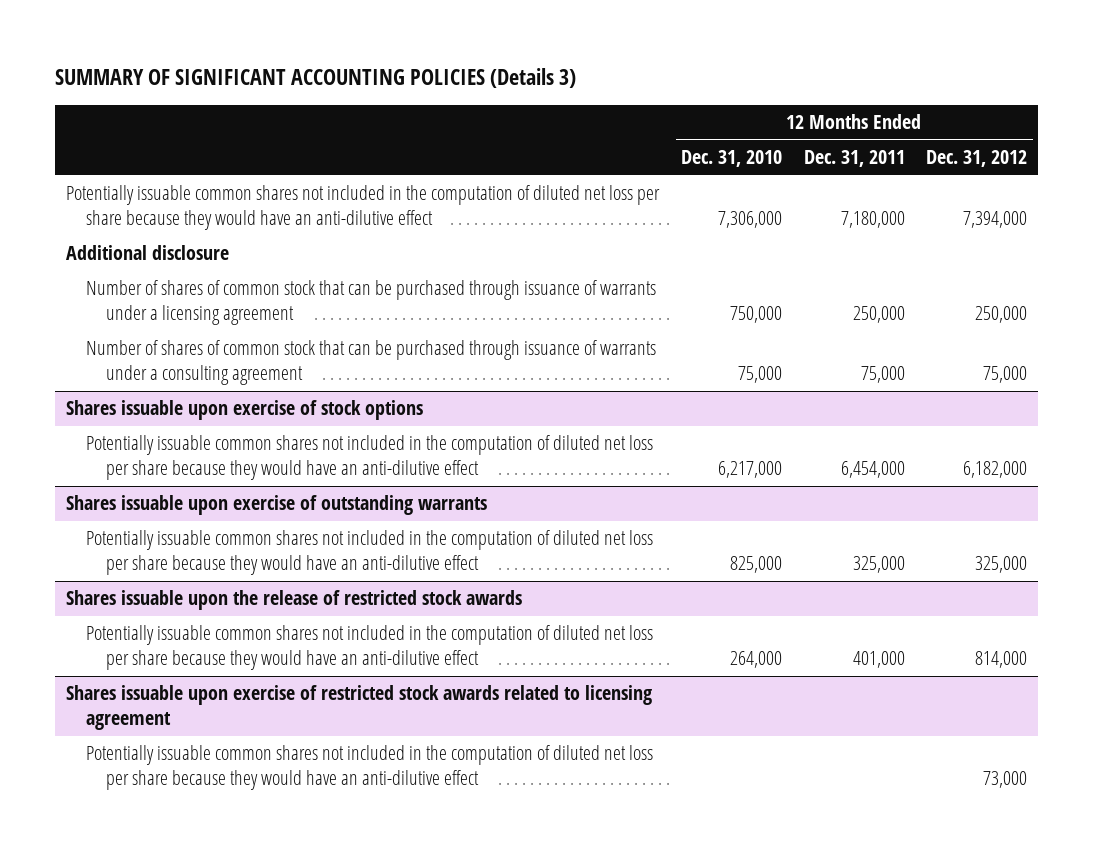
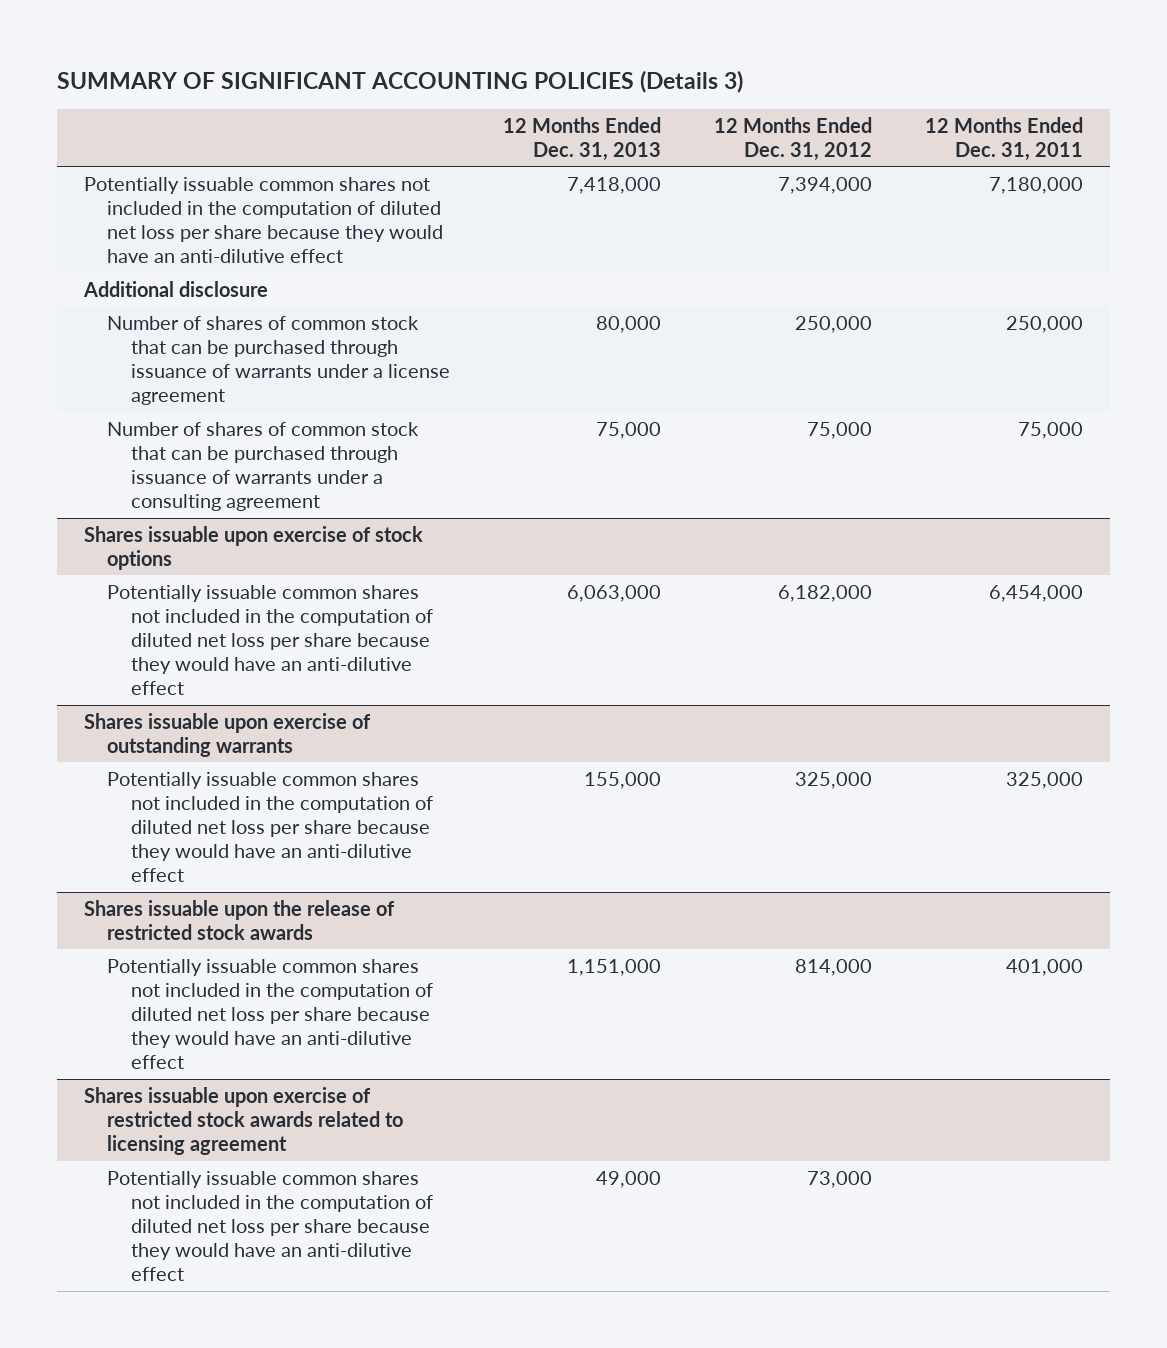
[680,150,782,168] Dec. 31, 2010 -> none
none -> [503,116,662,161] 12 Months Ended Dec. 31, 2013
[86,280,657,326] Number of shares of common stock that can be purchased through issuance of warrants under a licensing agreement -> [107,315,451,406] Number of shares of common stock that can be purchased through issuance of warrants under a license agreement

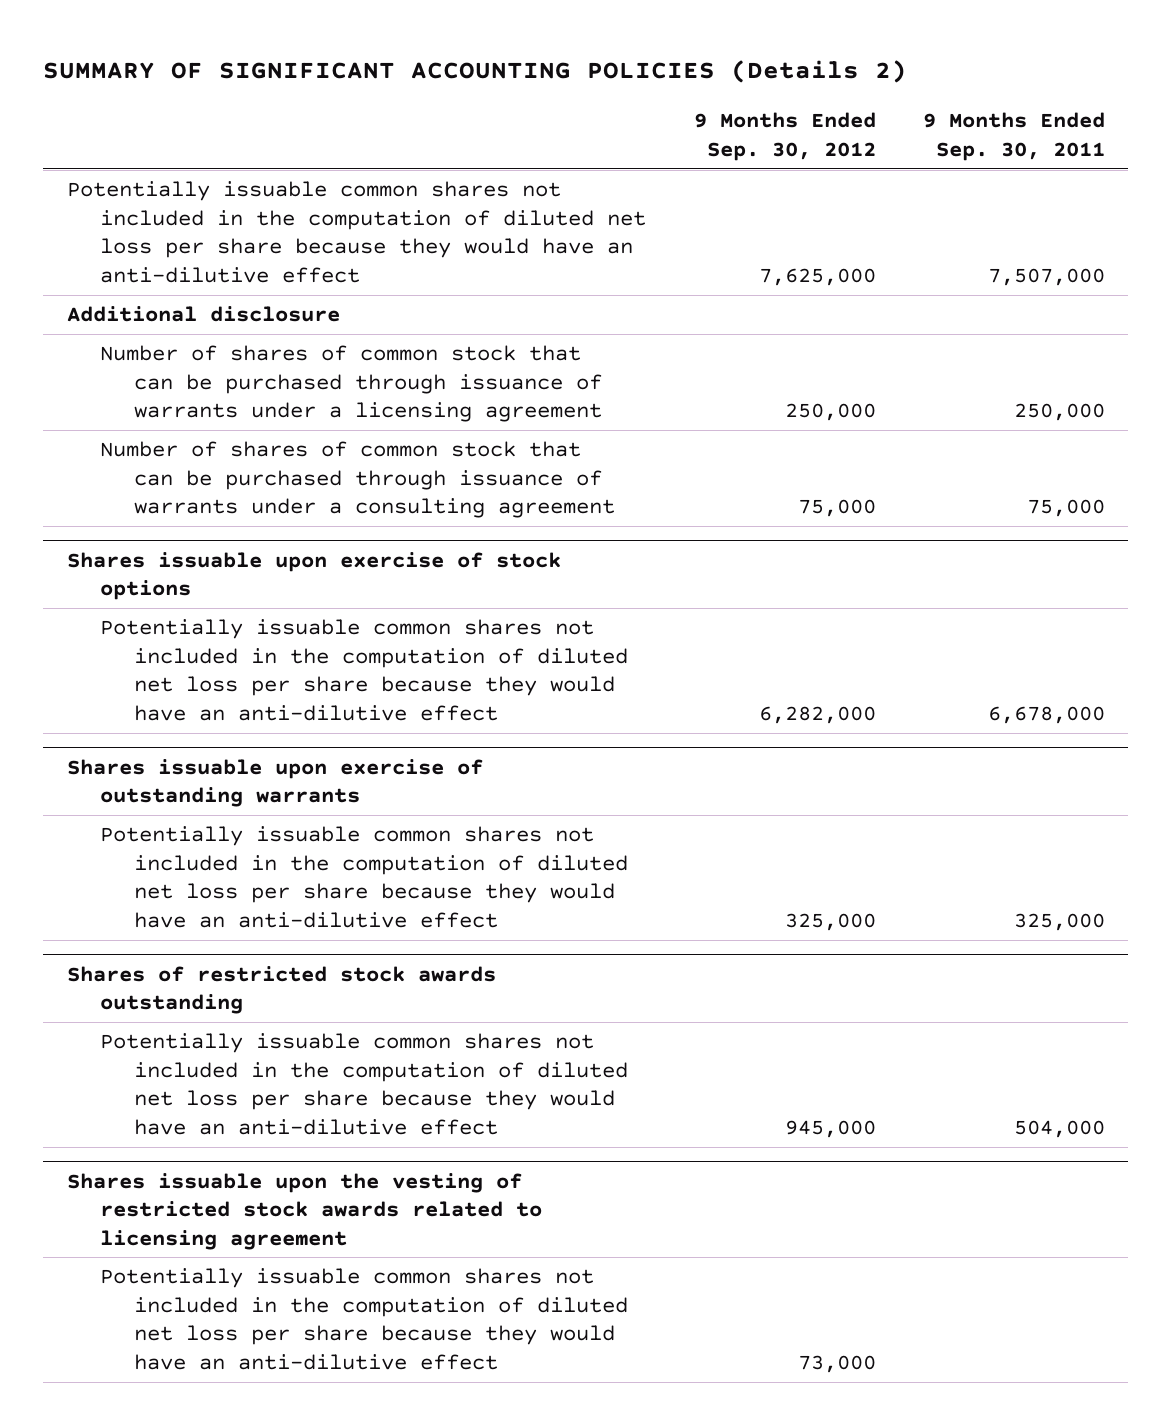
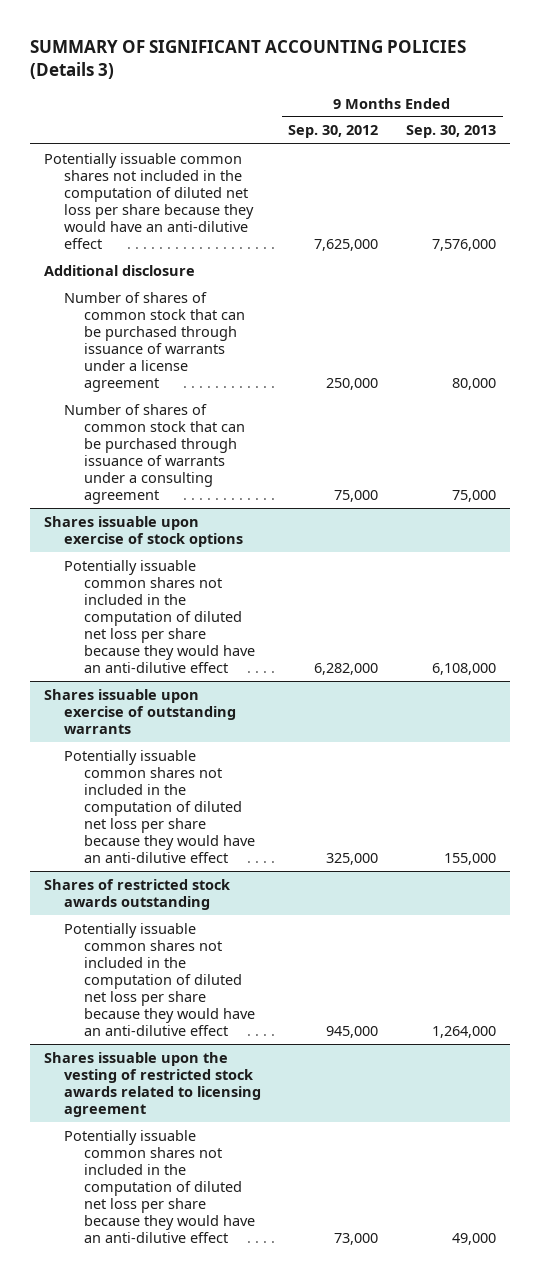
[43,60,908,84] SUMMARY OF SIGNIFICANT ACCOUNTING POLICIES (Details 2) -> [30,40,467,79] SUMMARY OF SIGNIFICANT ACCOUNTING POLICIES (Details 3)
[922,112,1105,161] 9 Months Ended Sep. 30, 2011 -> none
none -> [405,125,496,139] Sep. 30, 2013
[100,345,602,423] Number of shares of common stock that can be purchased through issuance of warrants under a licensing agreement -> [64,291,245,392] Number of shares of common stock that can be purchased through issuance of warrants under a license agreement

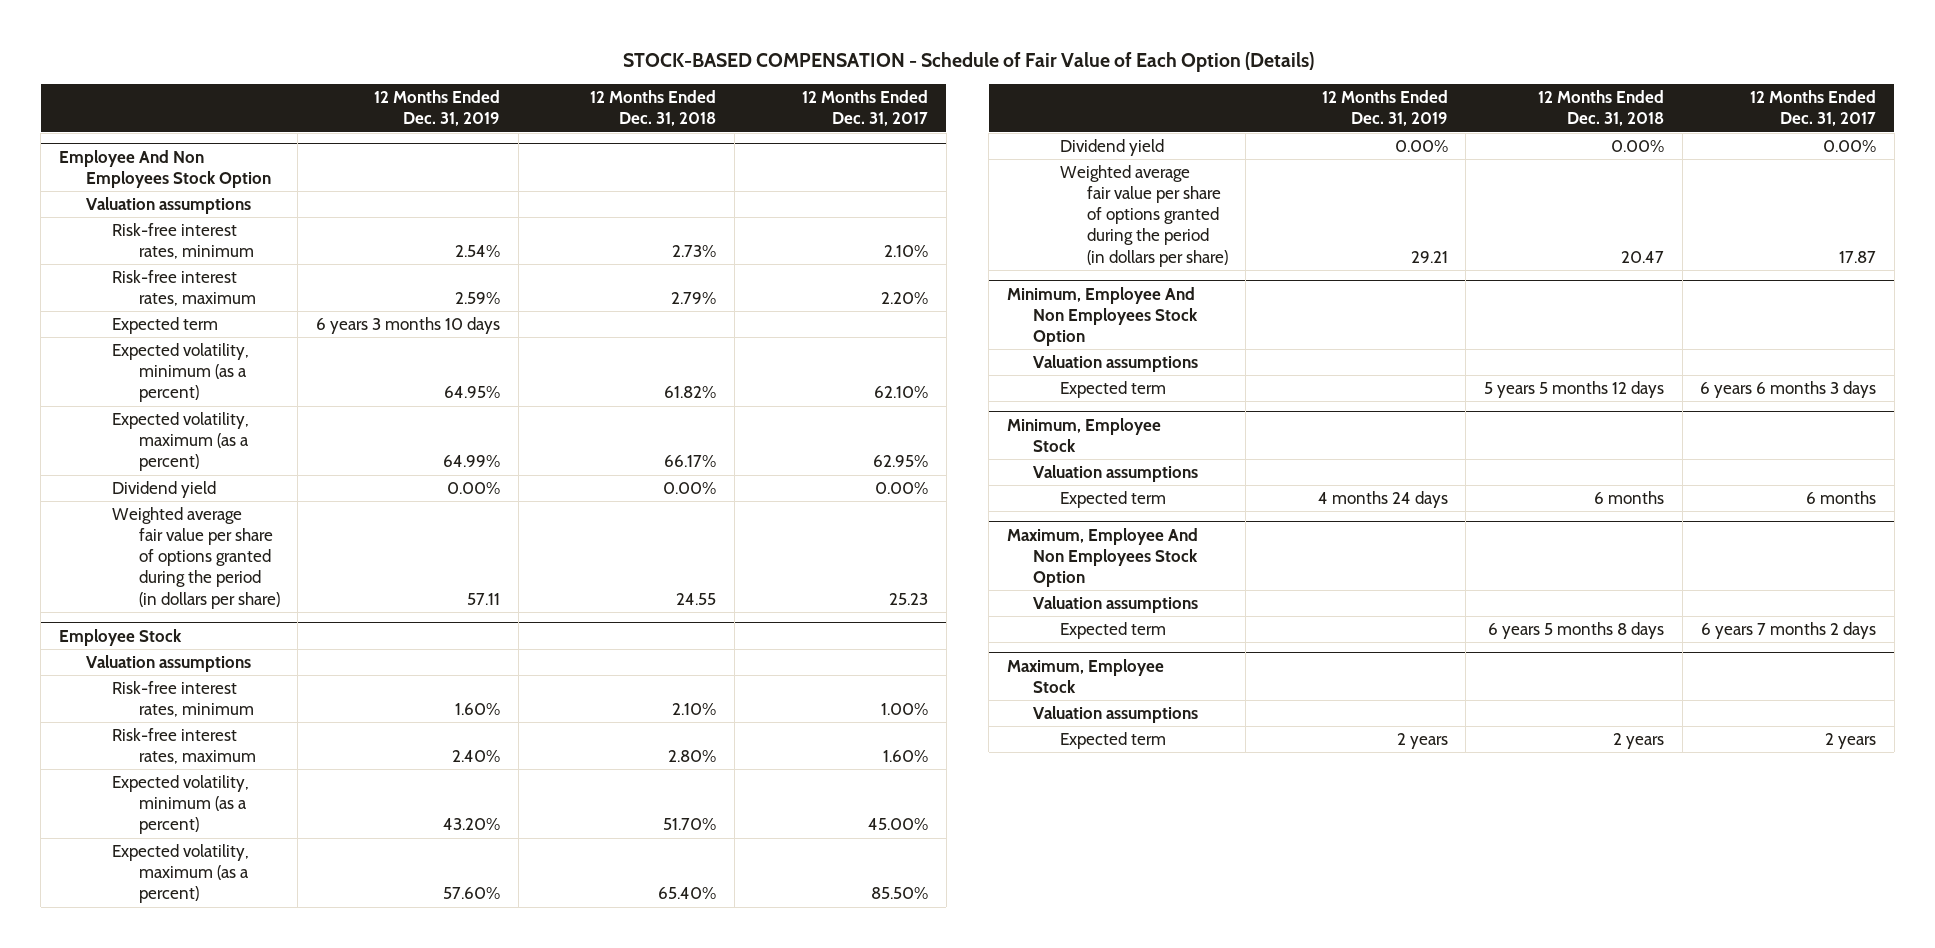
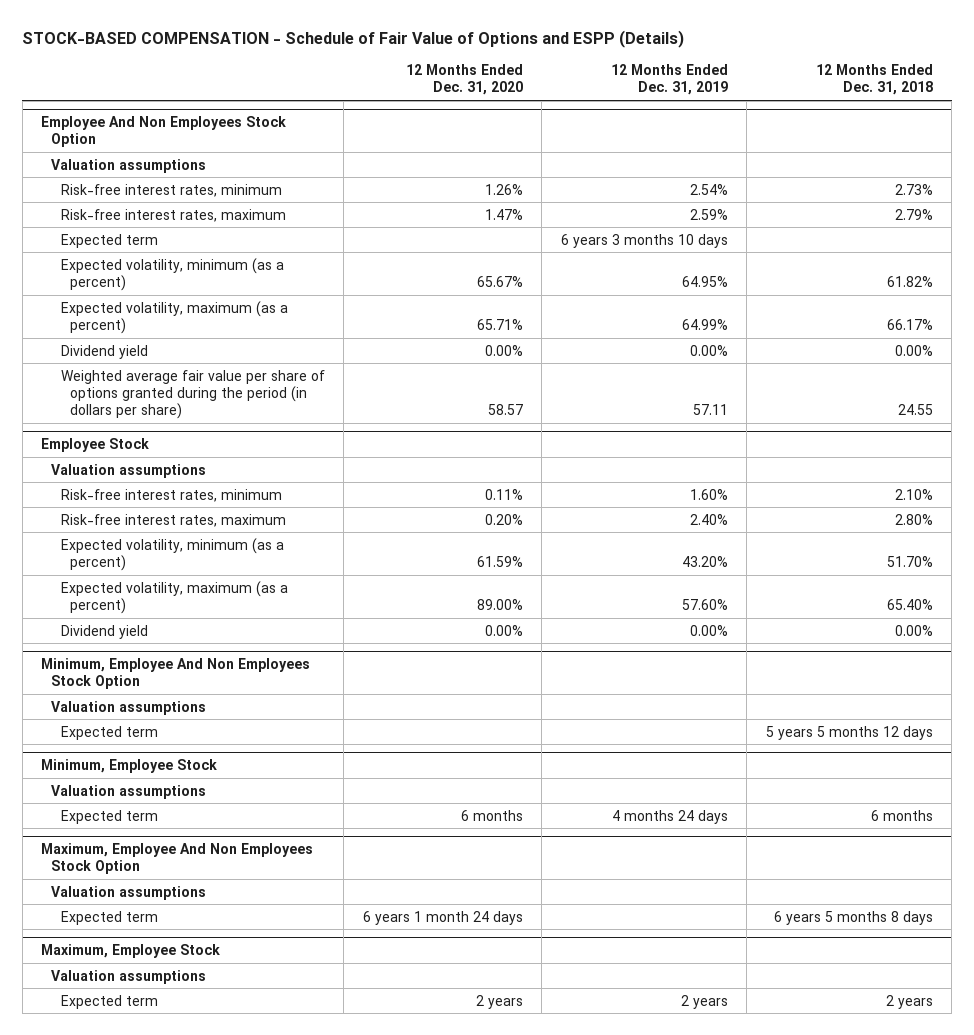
[622,52,1314,73] STOCK-BASED COMPENSATION - Schedule of Fair Value of Each Option (Details) -> [22,29,685,48] STOCK-BASED COMPENSATION - Schedule of Fair Value of Options and ESPP (Details)
[802,90,929,127] 12 Months Ended Dec. 31, 2017 -> none
none -> [405,64,523,96] 12 Months Ended Dec. 31, 2020
[1060,165,1228,267] Weighted average fair value per share of options granted during the period (in dollars per share) -> none

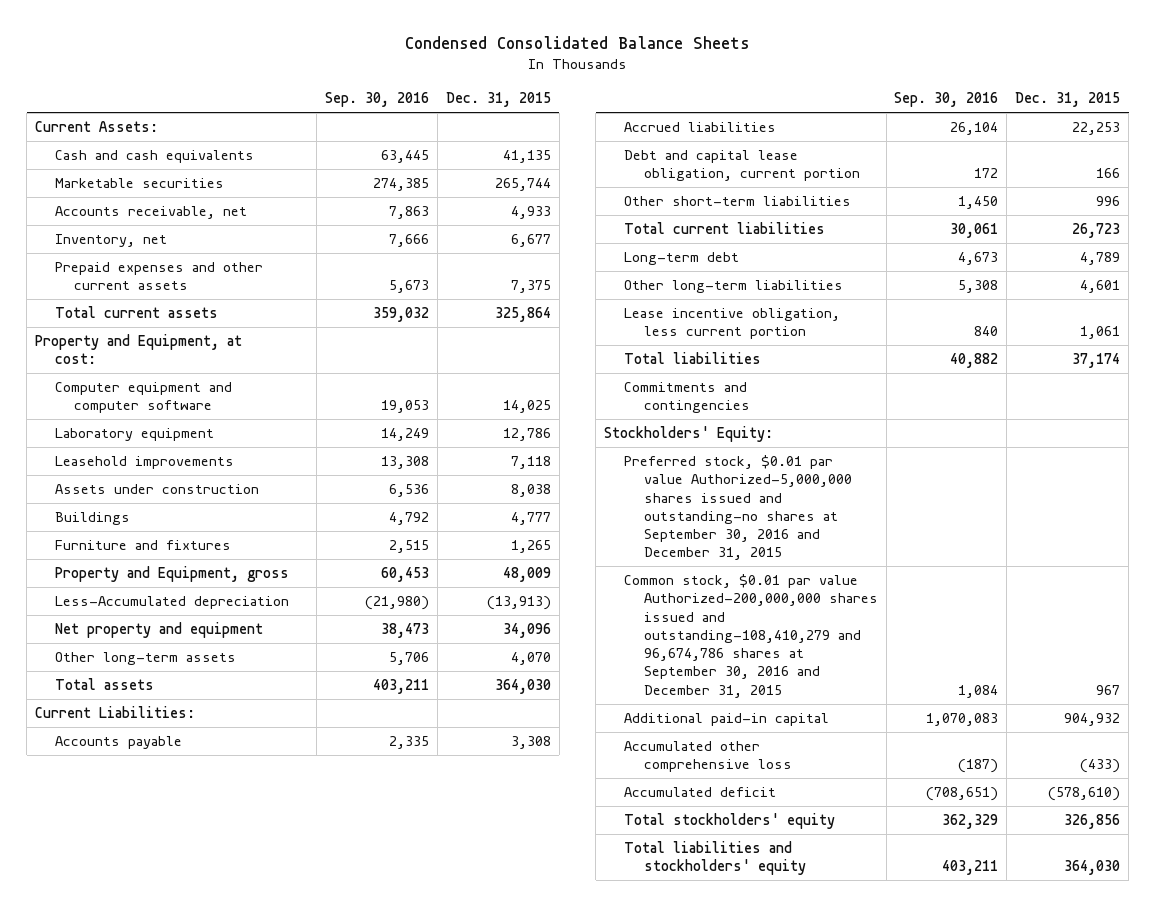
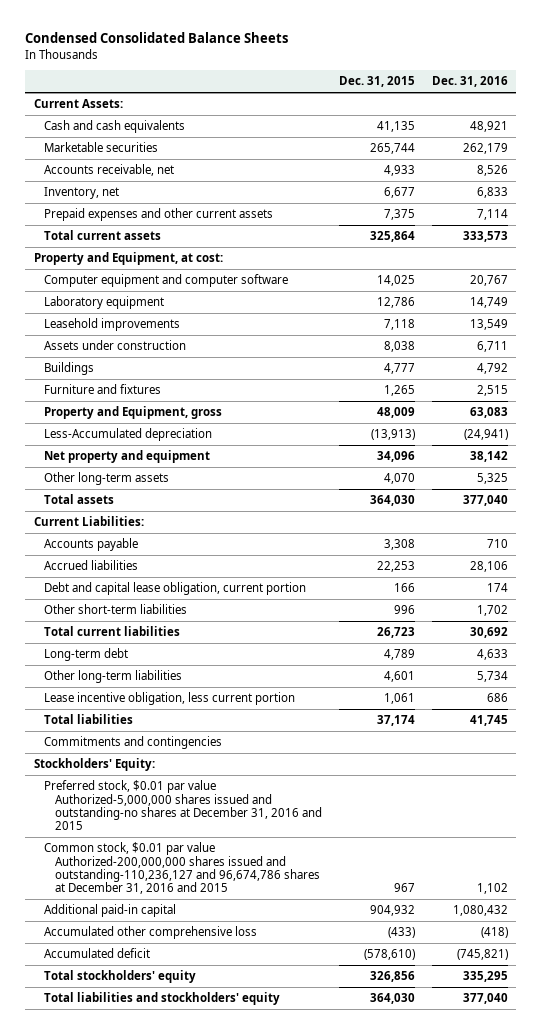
[325,92,430,108] Sep. 30, 2016 -> none
none -> [431,76,508,88] Dec. 31, 2016
[623,455,852,561] Preferred stock, $0.01 par value Authorized-5,000,000 shares issued and outstanding-no shares at September 30, 2016 and December 31, 2015 -> [44,780,323,831] Preferred stock, $0.01 par value Authorized-5,000,000 shares issued and outstanding-no shares at December 31, 2016 and 2015
[623,574,878,698] Common stock, $0.01 par value Authorized-200,000,000 shares issued and outstanding-108,410,279 and 96,674,786 shares at September 30, 2016 and December 31, 2015 -> [44,842,321,895] Common stock, $0.01 par value Authorized-200,000,000 shares issued and outstanding-110,236,127 and 96,674,786 shares at December 31, 2016 and 2015

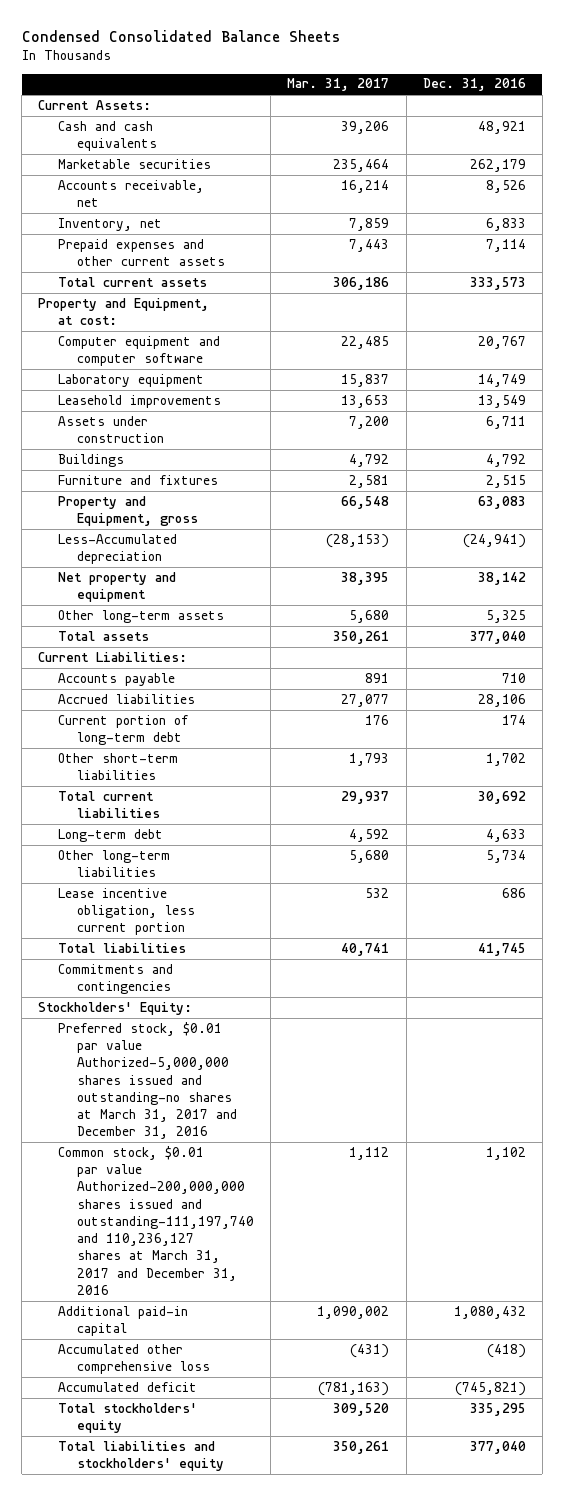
[338,76,415,88] Dec. 31, 2015 -> none
none -> [287,78,390,92] Mar. 31, 2017
[44,582,307,596] Debt and capital lease obligation, current portion -> [57,714,188,746] Current portion of long-term debt
[44,780,323,831] Preferred stock, $0.01 par value Authorized-5,000,000 shares issued and outstanding-no shares at December 31, 2016 and 2015 -> [57,1021,238,1140] Preferred stock, $0.01 par value Authorized-5,000,000 shares issued and outstanding-no shares at March 31, 2017 and December 31, 2016
[44,842,321,895] Common stock, $0.01 par value Authorized-200,000,000 shares issued and outstanding-110,236,127 and 96,674,786 shares at December 31, 2016 and 2015 -> [57,1145,255,1295] Common stock, $0.01 par value Authorized-200,000,000 shares issued and outstanding-111,197,740 and 110,236,127 shares at March 31, 2017 and December 31, 2016

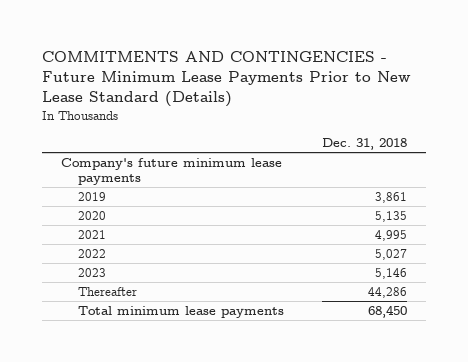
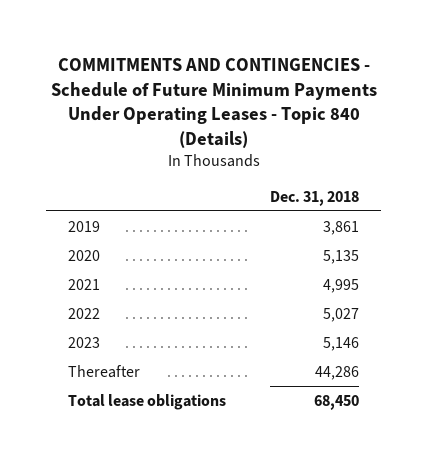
[41,51,411,108] COMMITMENTS AND CONTINGENCIES - Future Minimum Lease Payments Prior to New Lease Standard (Details) -> [50,57,377,148] COMMITMENTS AND CONTINGENCIES - Schedule of Future Minimum Payments Under Operating Leases - Topic 840 (Details)
[60,157,282,186] Company's future minimum lease payments -> none
[77,305,284,318] Total minimum lease payments -> [68,393,227,410] Total lease obligations

